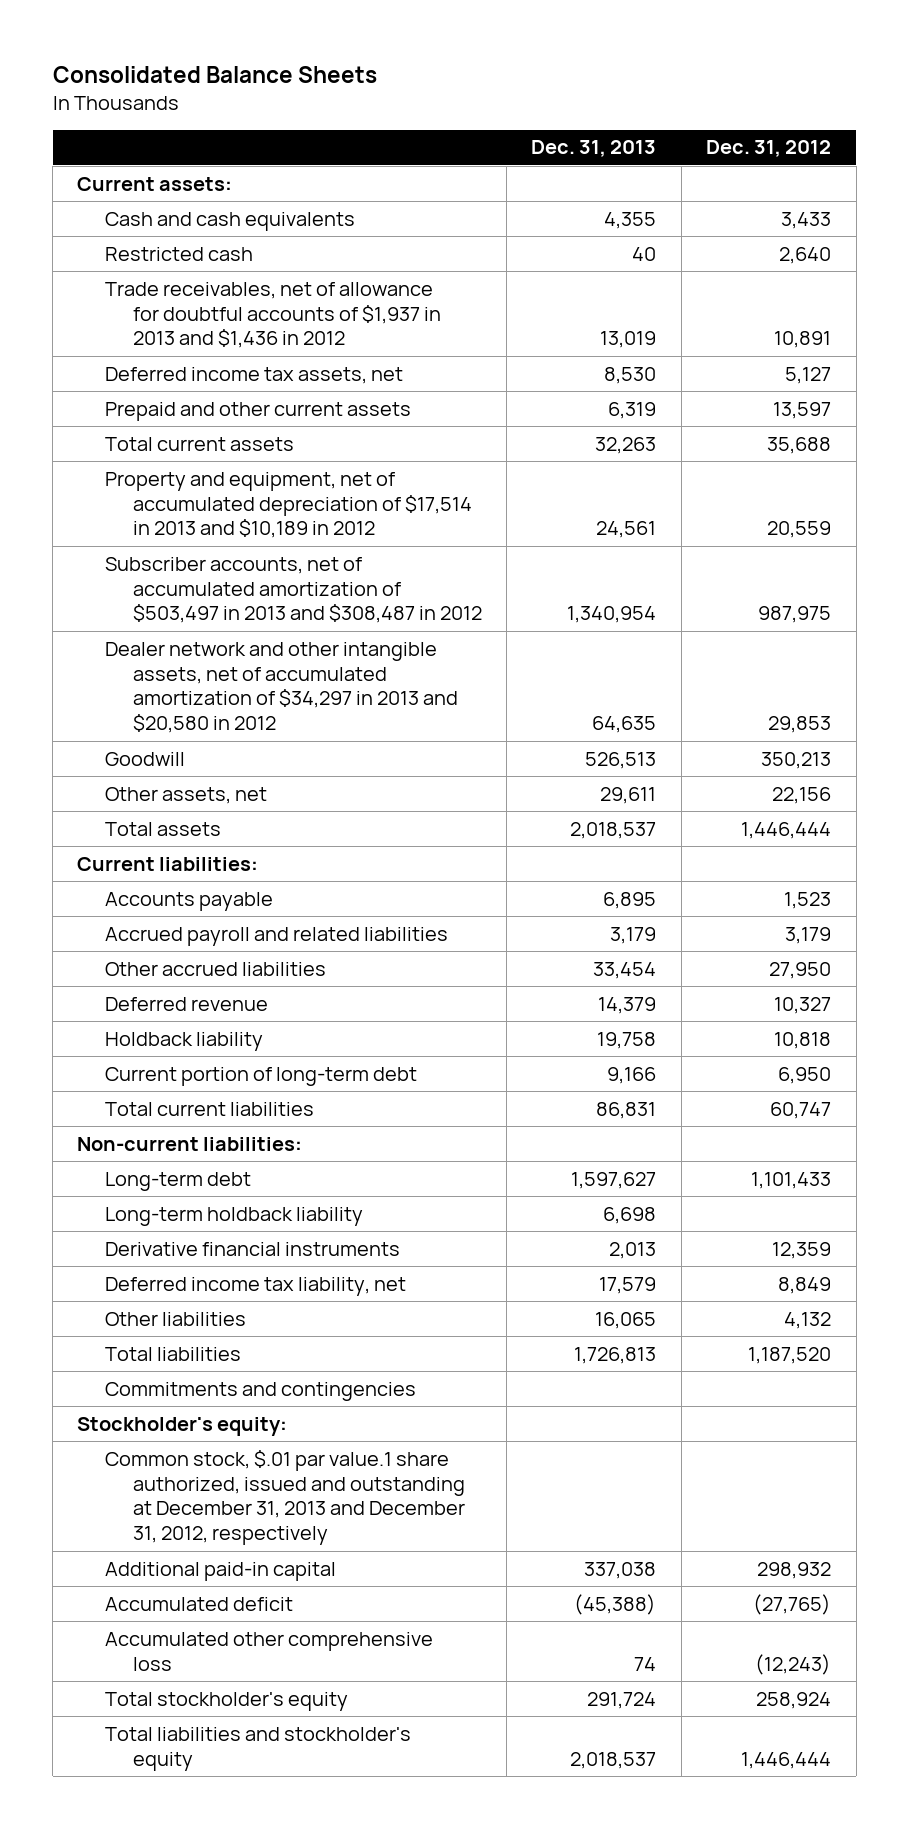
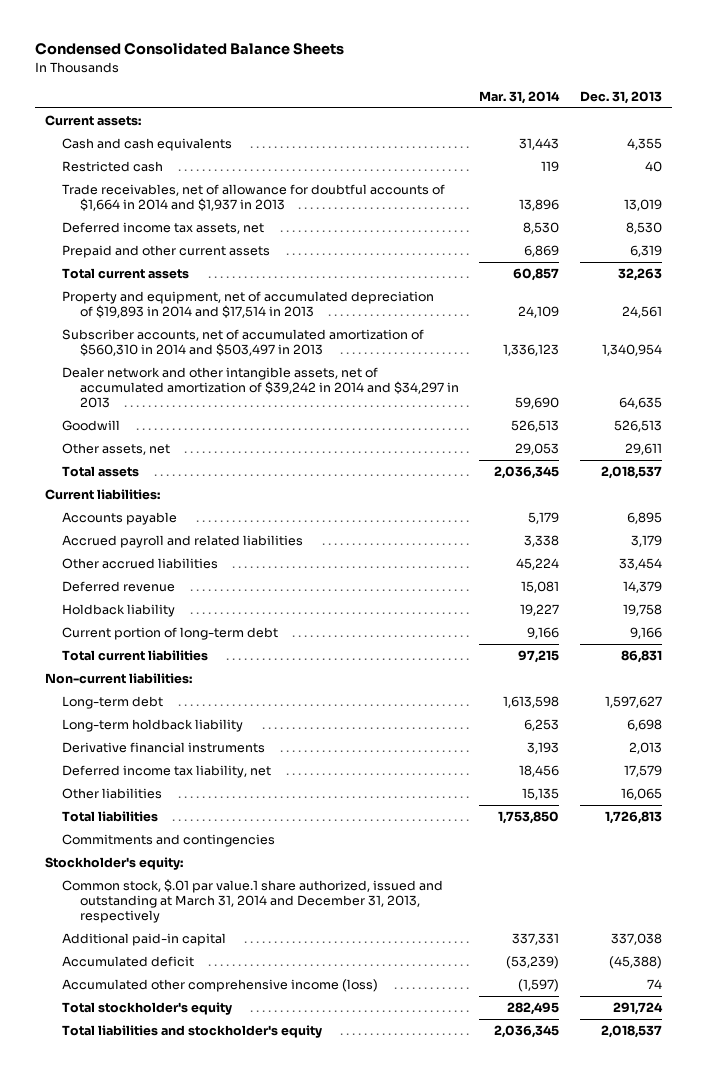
[52,66,377,84] Consolidated Balance Sheets -> [34,42,344,56] Condensed Consolidated Balance Sheets
[706,140,832,158] Dec. 31, 2012 -> none
none -> [479,90,561,104] Mar. 31, 2014
[105,281,441,349] Trade receivables, net of allowance for doubtful accounts of $1,937 in 2013 and $1,436 in 2012 -> [62,184,446,212] Trade receivables, net of allowance for doubtful accounts of $1,664 in 2014 and $1,937 in 2013
[105,471,472,539] Property and equipment, net of accumulated depreciation of $17,514 in 2013 and $10,189 in 2012 -> [62,291,435,319] Property and equipment, net of accumulated depreciation of $19,893 in 2014 and $17,514 in 2013
[105,556,482,624] Subscriber accounts, net of accumulated amortization of $503,497 in 2013 and $308,487 in 2012 -> [62,329,425,357] Subscriber accounts, net of accumulated amortization of $560,310 in 2014 and $503,497 in 2013
[105,641,458,734] Dealer network and other intangible assets, net of accumulated amortization of $34,297 in 2013 and $20,580 in 2012 -> [62,367,460,408] Dealer network and other intangible assets, net of accumulated amortization of $39,242 in 2014 and $34,297 in 2013
[105,1449,465,1546] Common stock, $.01 par value.1 share authorized, issued and outstanding at December 31, 2013 and December 31, 2012, respectively -> [62,879,444,923] Common stock, $.01 par value.1 share authorized, issued and outstanding at March 31, 2014 and December 31, 2013, respectively
[105,1631,434,1671] Accumulated other comprehensive loss -> [62,979,379,993] Accumulated other comprehensive income (loss)

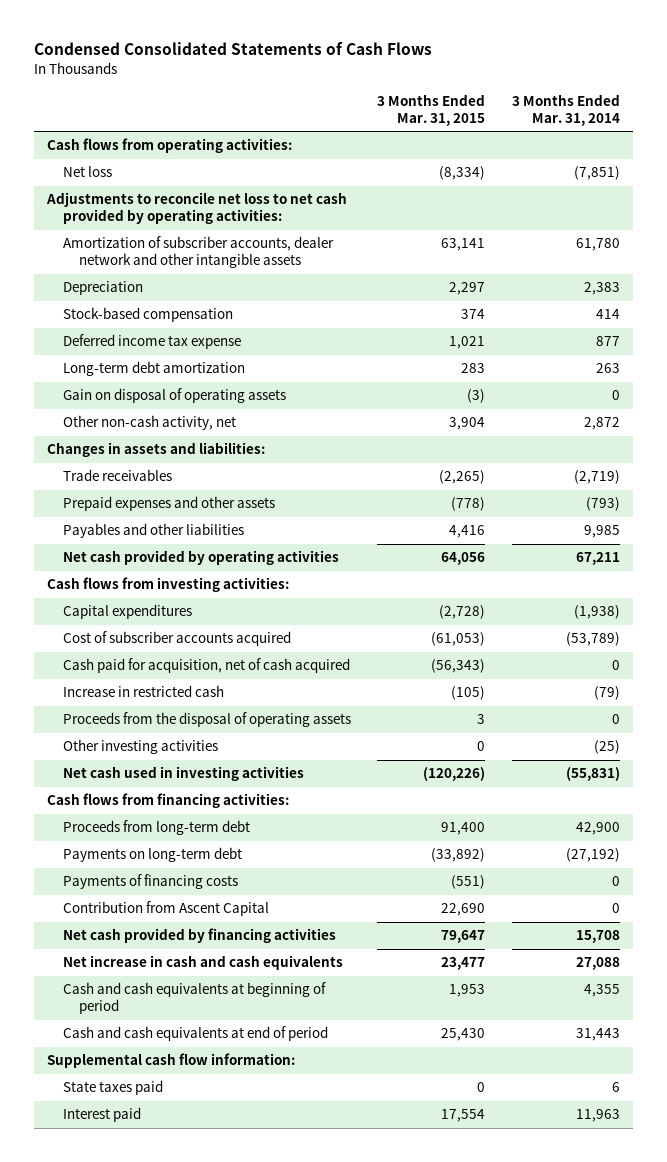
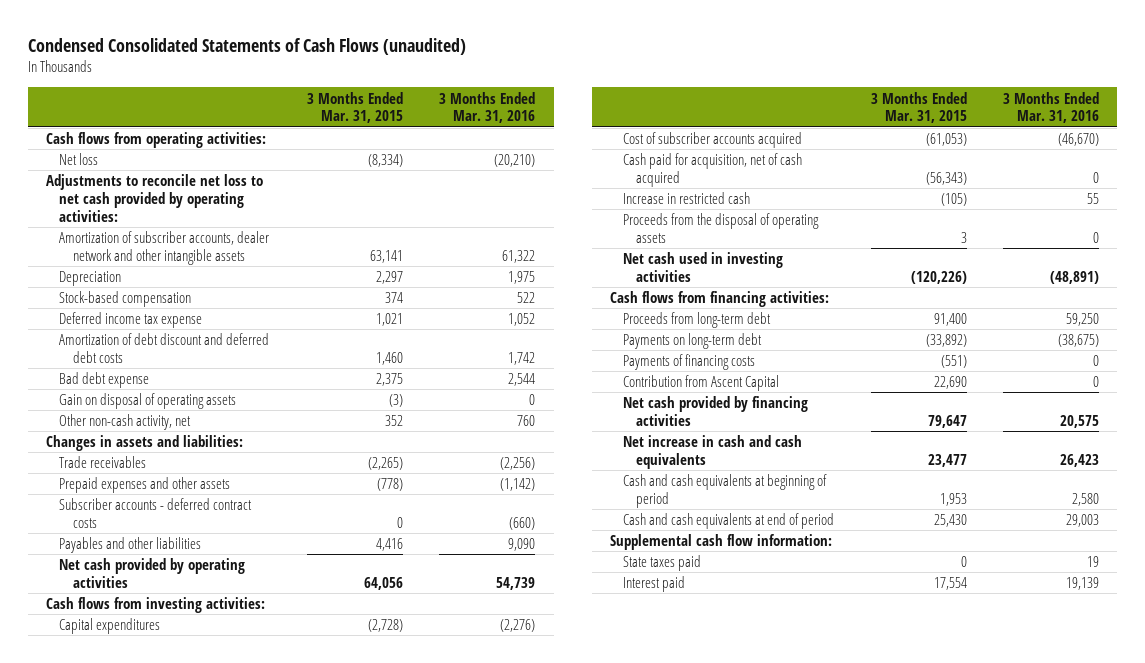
[33,42,432,56] Condensed Consolidated Statements of Cash Flows -> [27,37,466,55] Condensed Consolidated Statements of Cash Flows (unaudited)
[511,93,620,126] 3 Months Ended Mar. 31, 2014 -> none
none -> [439,91,536,124] 3 Months Ended Mar. 31, 2016
[63,361,246,377] Long-term debt amortization -> [59,333,270,363] Amortization of debt discount and deferred debt costs
[461,363,486,374] 283 -> [375,351,403,365] 1,460
none -> [59,372,150,389] Bad debt expense
[449,417,486,431] 3,904 -> [384,415,403,427] 352
none -> [59,498,253,528] Subscriber accounts - deferred contract costs
[63,739,219,755] Other investing activities -> none

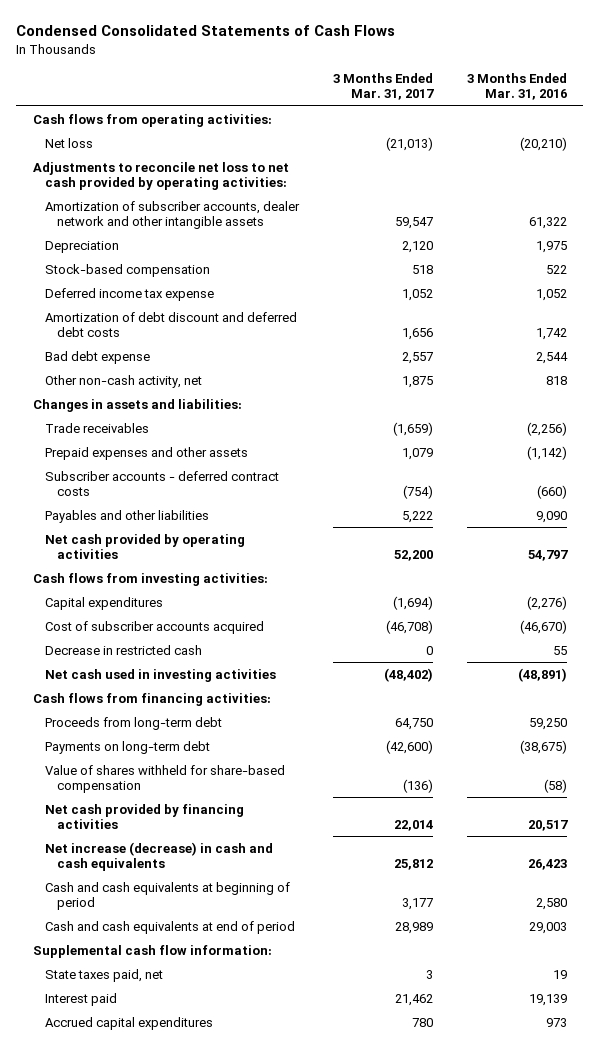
[27,37,466,55] Condensed Consolidated Statements of Cash Flows (unaudited) -> [16,25,396,37] Condensed Consolidated Statements of Cash Flows
[306,91,403,124] 3 Months Ended Mar. 31, 2015 -> none
none -> [332,73,434,101] 3 Months Ended Mar. 31, 2017
[59,393,237,410] Gain on disposal of operating assets -> none
[517,415,536,427] 760 -> [545,375,567,385] 818
[496,576,536,590] 54,739 -> [527,549,568,561] 54,797
[623,153,803,187] Cash paid for acquisition, net of cash acquired -> none
[623,213,820,243] Proceeds from the disposal of operating assets -> none
[623,192,751,205] Increase in restricted cash -> [45,644,203,655] Decrease in restricted cash
[623,354,756,371] Payments of financing costs -> none
[623,375,780,392] Contribution from Ascent Capital -> none
none -> [45,764,286,793] Value of shares withheld for share-based compensation
[1060,414,1100,428] 20,575 -> [527,819,568,831] 20,517
[623,435,803,469] Net increase in cash and cash equivalents -> [45,841,274,871] Net increase (decrease) in cash and cash equivalents
[623,555,702,572] State taxes paid -> [45,968,164,982] State taxes paid, net
none -> [45,1016,214,1030] Accrued capital expenditures

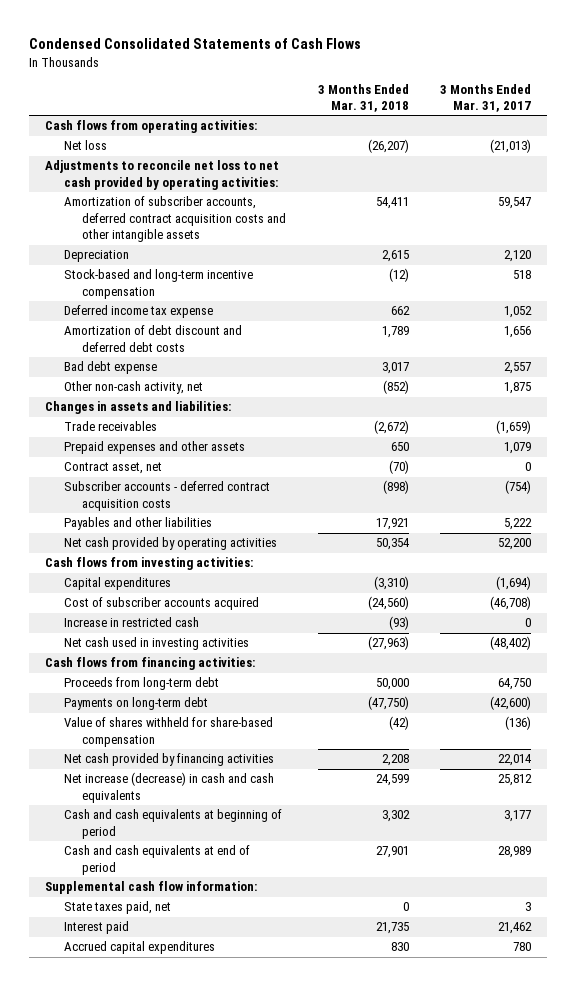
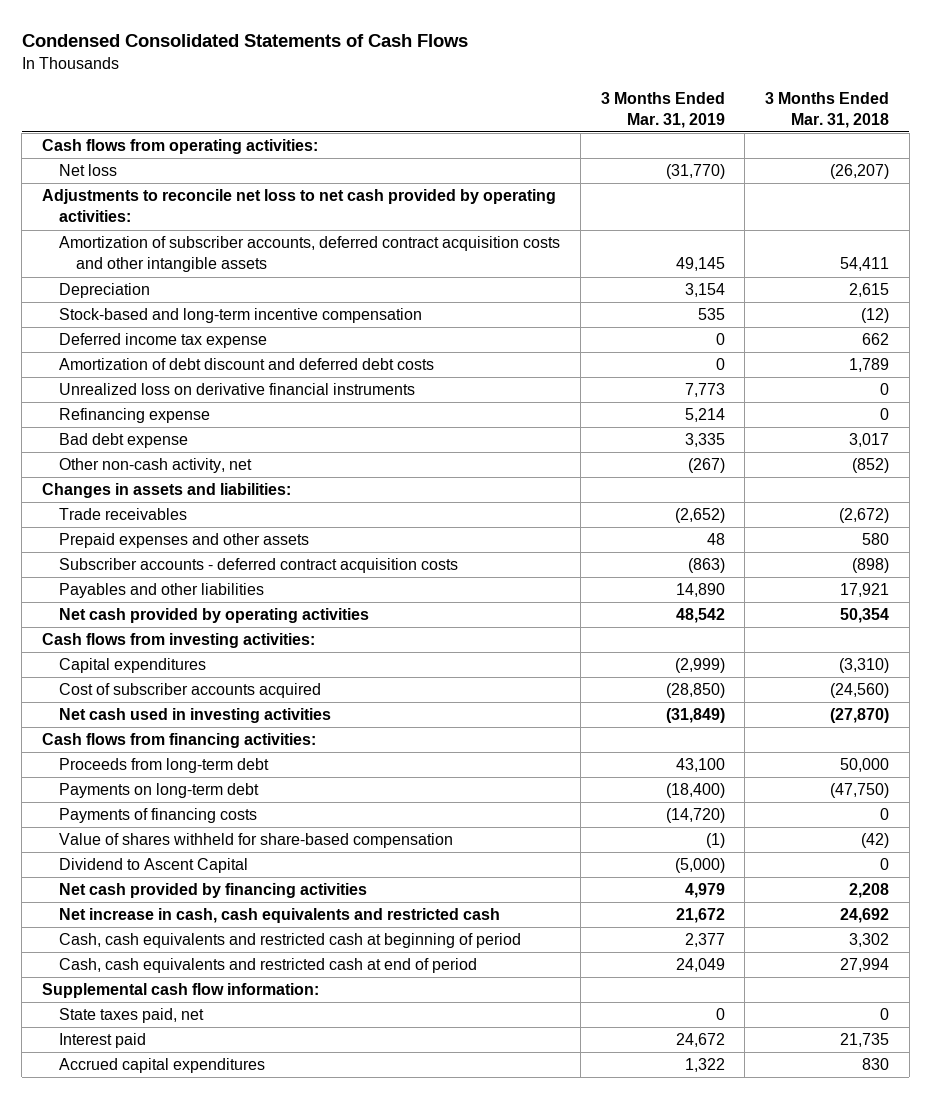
[440,83,532,113] 3 Months Ended Mar. 31, 2017 -> none
none -> [600,91,725,128] 3 Months Ended Mar. 31, 2019
none -> [59,383,416,396] Unrealized loss on derivative financial instruments
none -> [59,408,211,424] Refinancing expense
[63,462,162,475] Contract asset, net -> none
[390,442,409,452] 650 -> [862,533,890,546] 580
[63,617,199,628] Increase in restricted cash -> none
[367,636,409,651] (27,963) -> [830,708,890,724] (27,870)
none -> [59,808,258,824] Payments of financing costs
none -> [59,858,249,874] Dividend to Ascent Capital
[63,772,274,803] Net increase (decrease) in cash and cash equivalents -> [59,908,501,924] Net increase in cash, cash equivalents and restricted cash
[375,774,409,787] 24,599 -> [840,908,890,924] 24,692
[63,809,282,839] Cash and cash equivalents at beginning of period -> [59,933,522,949] Cash, cash equivalents and restricted cash at beginning of period
[63,845,250,875] Cash and cash equivalents at end of period -> [59,958,478,974] Cash, cash equivalents and restricted cash at end of period
[375,846,409,859] 27,901 -> [840,958,890,973] 27,994

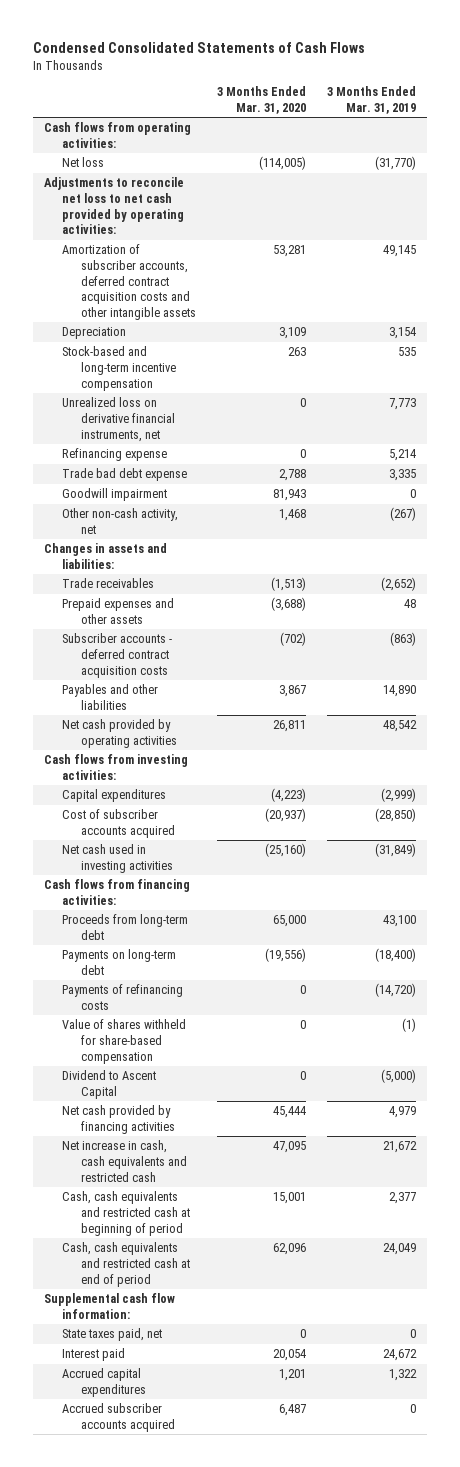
[765,91,890,128] 3 Months Ended Mar. 31, 2018 -> none
none -> [216,86,306,115] 3 Months Ended Mar. 31, 2020
[59,333,268,349] Deferred income tax expense -> none
[59,358,435,371] Amortization of debt discount and deferred debt costs -> none
[59,383,416,396] Unrealized loss on derivative financial instruments -> [62,397,175,442] Unrealized loss on derivative financial instruments, net
[59,433,189,449] Bad debt expense -> [62,468,188,482] Trade bad debt expense
none -> [62,488,168,502] Goodwill impairment
[59,808,258,824] Payments of financing costs -> [62,984,184,1010] Payments of refinancing costs
none -> [62,1403,175,1432] Accrued subscriber accounts acquired

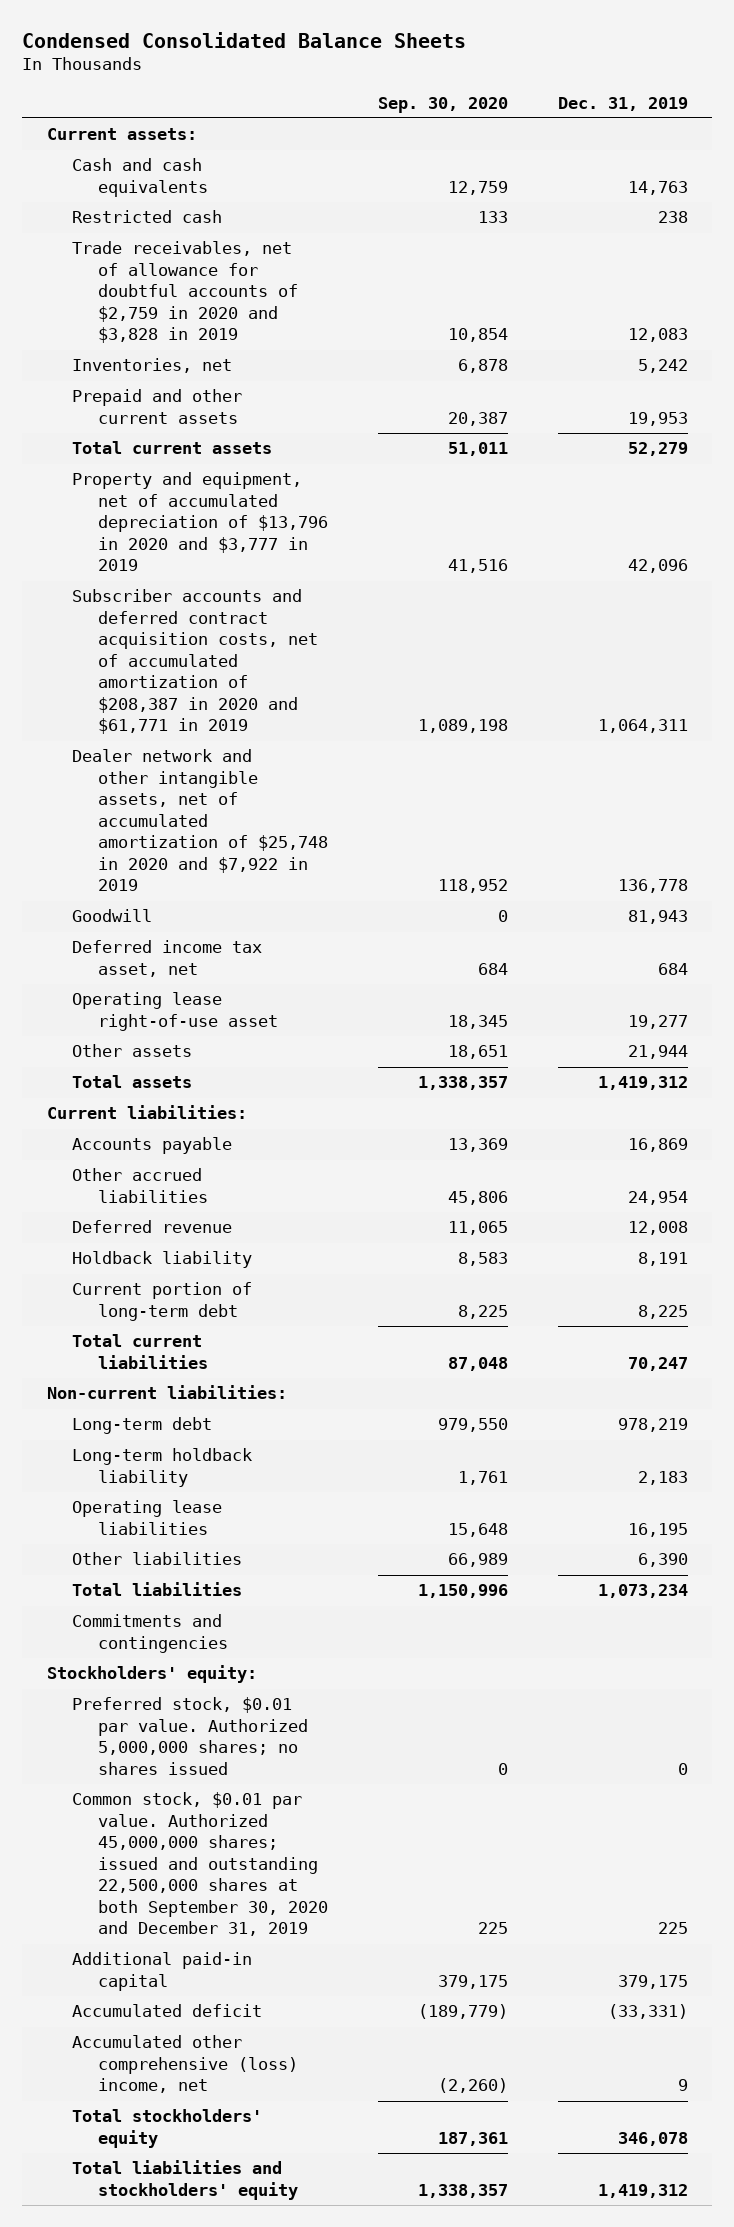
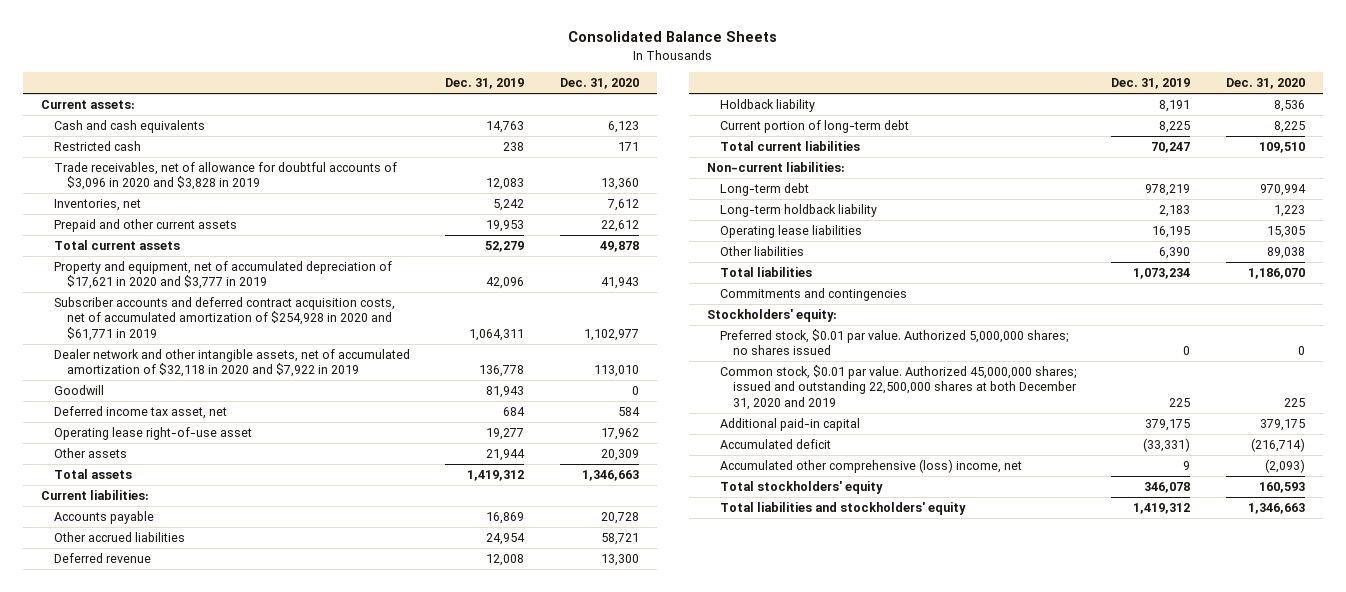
[21,31,466,48] Condensed Consolidated Balance Sheets -> [567,31,777,43] Consolidated Balance Sheets
[377,96,508,113] Sep. 30, 2020 -> none
none -> [560,78,640,90] Dec. 31, 2020
[72,241,298,344] Trade receivables, net of allowance for doubtful accounts of $2,759 in 2020 and $3,828 in 2019 -> [53,162,397,191] Trade receivables, net of allowance for doubtful accounts of $3,096 in 2020 and $3,828 in 2019
[72,472,328,572] Property and equipment, net of accumulated depreciation of $13,796 in 2020 and $3,777 in 2019 -> [53,261,392,290] Property and equipment, net of accumulated depreciation of $17,621 in 2020 and $3,777 in 2019
[72,589,318,735] Subscriber accounts and deferred contract acquisition costs, net of accumulated amortization of $208,387 in 2020 and $61,771 in 2019 -> [53,297,395,341] Subscriber accounts and deferred contract acquisition costs, net of accumulated amortization of $254,928 in 2020 and $61,771 in 2019
[72,749,328,892] Dealer network and other intangible assets, net of accumulated amortization of $25,748 in 2020 and $7,922 in 2019 -> [53,349,410,378] Dealer network and other intangible assets, net of accumulated amortization of $32,118 in 2020 and $7,922 in 2019
[72,1792,328,1937] Common stock, $0.01 par value. Authorized 45,000,000 shares; issued and outstanding 22,500,000 shares at both September 30, 2020 and December 31, 2019 -> [719,365,1077,410] Common stock, $0.01 par value. Authorized 45,000,000 shares; issued and outstanding 22,500,000 shares at both December 31, 2020 and 2019

